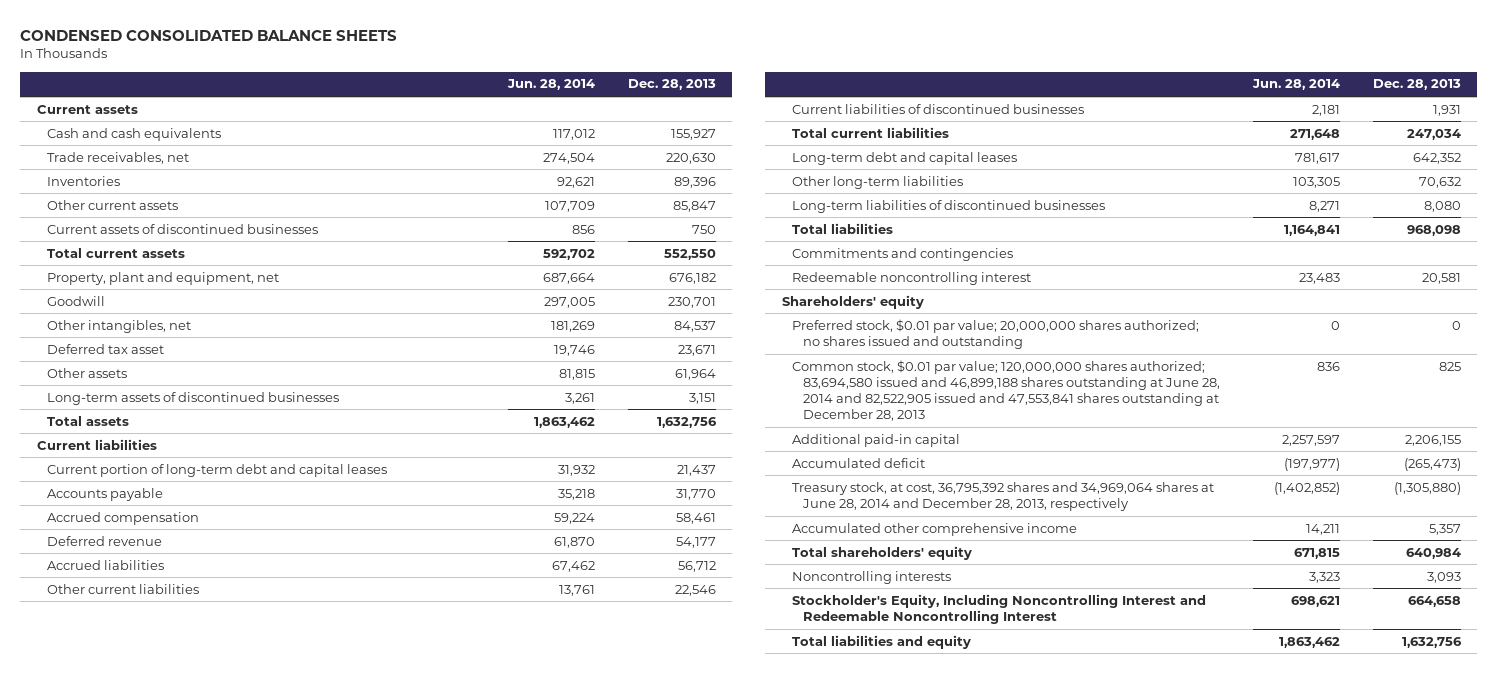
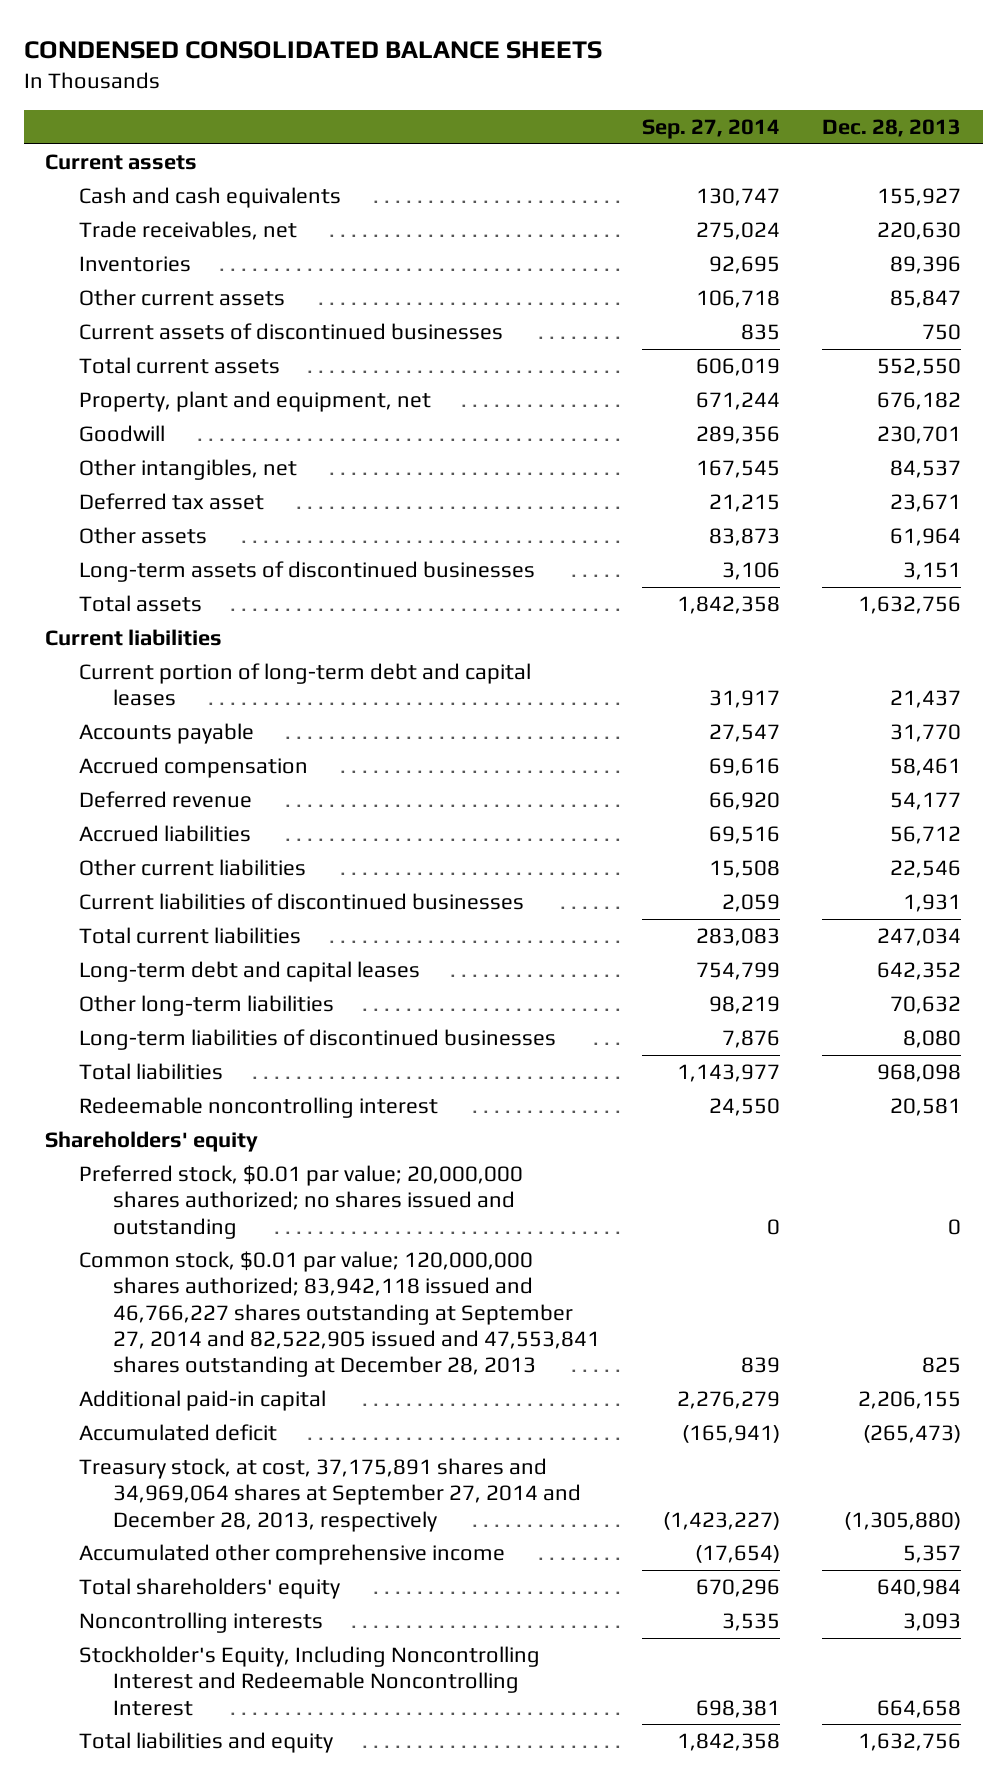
[506,79,595,91] Jun. 28, 2014 -> none
none -> [642,119,781,140] Sep. 27, 2014
[792,247,1014,261] Commitments and contingencies -> none
[792,359,1220,422] Common stock, $0.01 par value; 120,000,000 shares authorized; 83,694,580 issued and 46,899,188 shares outstanding at June 28, 2014 and 82,522,905 issued and 47,553,841 shares outstanding at December 28, 2013 -> [79,1251,601,1377] Common stock, $0.01 par value; 120,000,000 shares authorized; 83,942,118 issued and 46,766,227 shares outstanding at September 27, 2014 and 82,522,905 issued and 47,553,841 shares outstanding at December 28, 2013
[792,481,1215,512] Treasury stock, at cost, 36,795,392 shares and 34,969,064 shares at June 28, 2014 and December 28, 2013, respectively -> [79,1458,582,1532] Treasury stock, at cost, 37,175,891 shares and 34,969,064 shares at September 27, 2014 and December 28, 2013, respectively

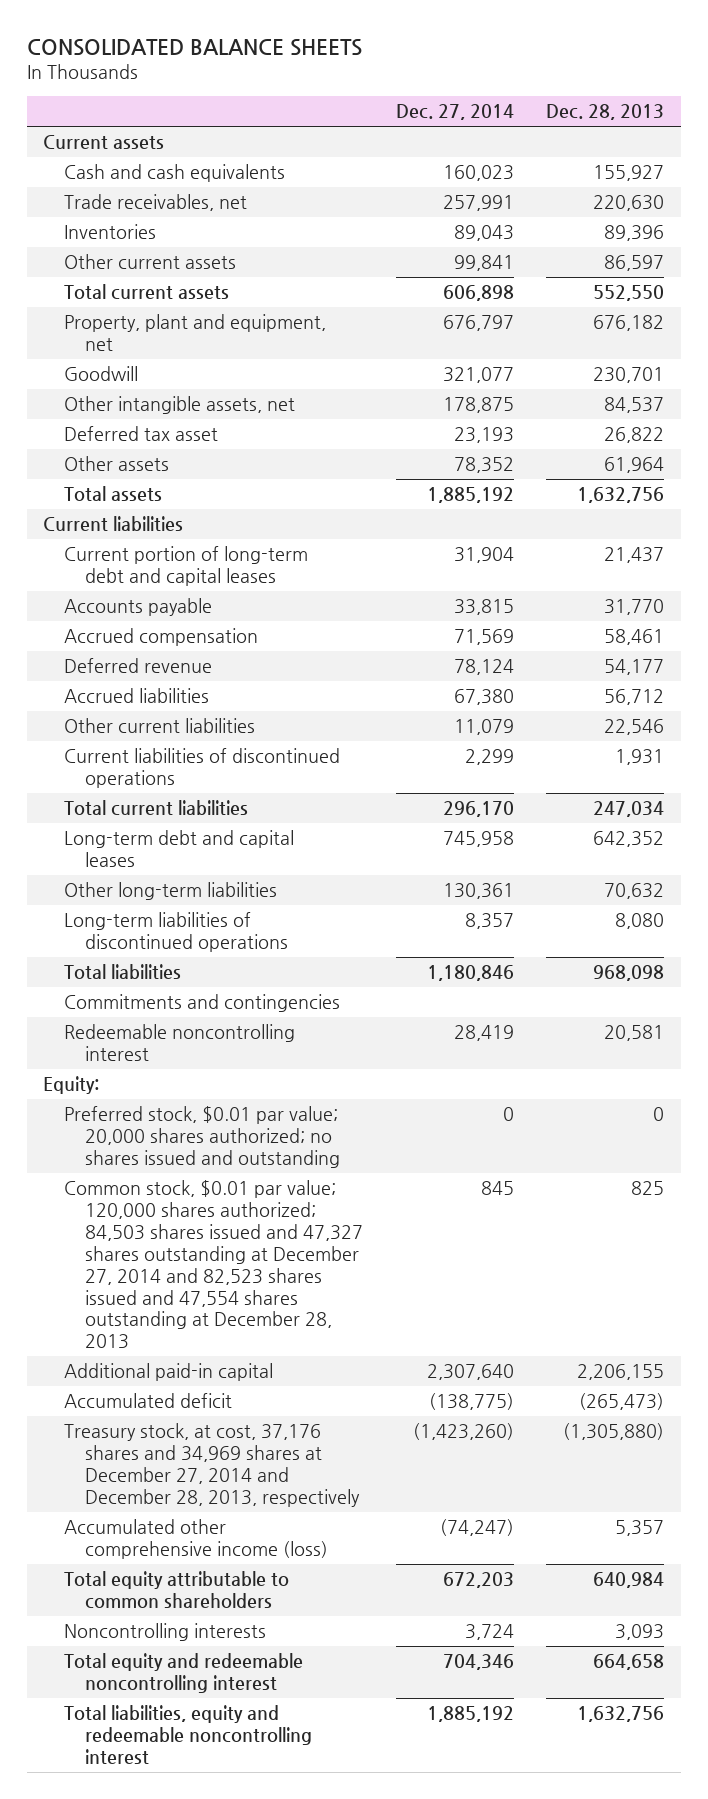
[24,41,603,60] CONDENSED CONSOLIDATED BALANCE SHEETS -> [26,39,362,57] CONSOLIDATED BALANCE SHEETS
[642,119,781,140] Sep. 27, 2014 -> none
none -> [395,104,514,121] Dec. 27, 2014
[79,323,504,341] Current assets of discontinued businesses -> none
[890,290,962,309] 85,847 -> [604,255,665,272] 86,597
[79,459,298,481] Other intangibles, net -> [63,396,295,415] Other intangible assets, net
[890,494,962,513] 23,671 -> [604,427,665,444] 26,822
[79,561,536,583] Long-term assets of discontinued businesses -> none
[79,893,525,911] Current liabilities of discontinued businesses -> [63,748,340,789] Current liabilities of discontinued operations
[79,1029,557,1051] Long-term liabilities of discontinued businesses -> [63,912,288,953] Long-term liabilities of discontinued operations
none -> [63,994,340,1013] Commitments and contingencies
[45,1131,259,1153] Shareholders' equity -> [43,1076,100,1095] Equity:
[79,1165,524,1239] Preferred stock, $0.01 par value; 20,000,000 shares authorized; no shares issued and outstanding -> [63,1106,340,1169] Preferred stock, $0.01 par value; 20,000 shares authorized; no shares issued and outstanding
[79,1251,601,1377] Common stock, $0.01 par value; 120,000,000 shares authorized; 83,942,118 issued and 46,766,227 shares outstanding at September 27, 2014 and 82,522,905 issued and 47,553,841 shares outstanding at December 28, 2013 -> [63,1180,363,1350] Common stock, $0.01 par value; 120,000 shares authorized; 84,503 shares issued and 47,327 shares outstanding at December 27, 2014 and 82,523 shares issued and 47,554 shares outstanding at December 28, 2013
[79,1458,582,1532] Treasury stock, at cost, 37,175,891 shares and 34,969,064 shares at September 27, 2014 and December 28, 2013, respectively -> [63,1423,360,1507] Treasury stock, at cost, 37,176 shares and 34,969 shares at December 27, 2014 and December 28, 2013, respectively
[79,1544,506,1566] Accumulated other comprehensive income -> [63,1519,328,1560] Accumulated other comprehensive income (loss)
[79,1578,341,1600] Total shareholders' equity -> [63,1571,289,1610] Total equity attributable to common shareholders
[79,1646,541,1716] Stockholder's Equity, Including Noncontrolling Interest and Redeemable Noncontrolling Interest -> [63,1653,303,1694] Total equity and redeemable noncontrolling interest
[79,1732,334,1754] Total liabilities and equity -> [63,1705,312,1765] Total liabilities, equity and redeemable noncontrolling interest

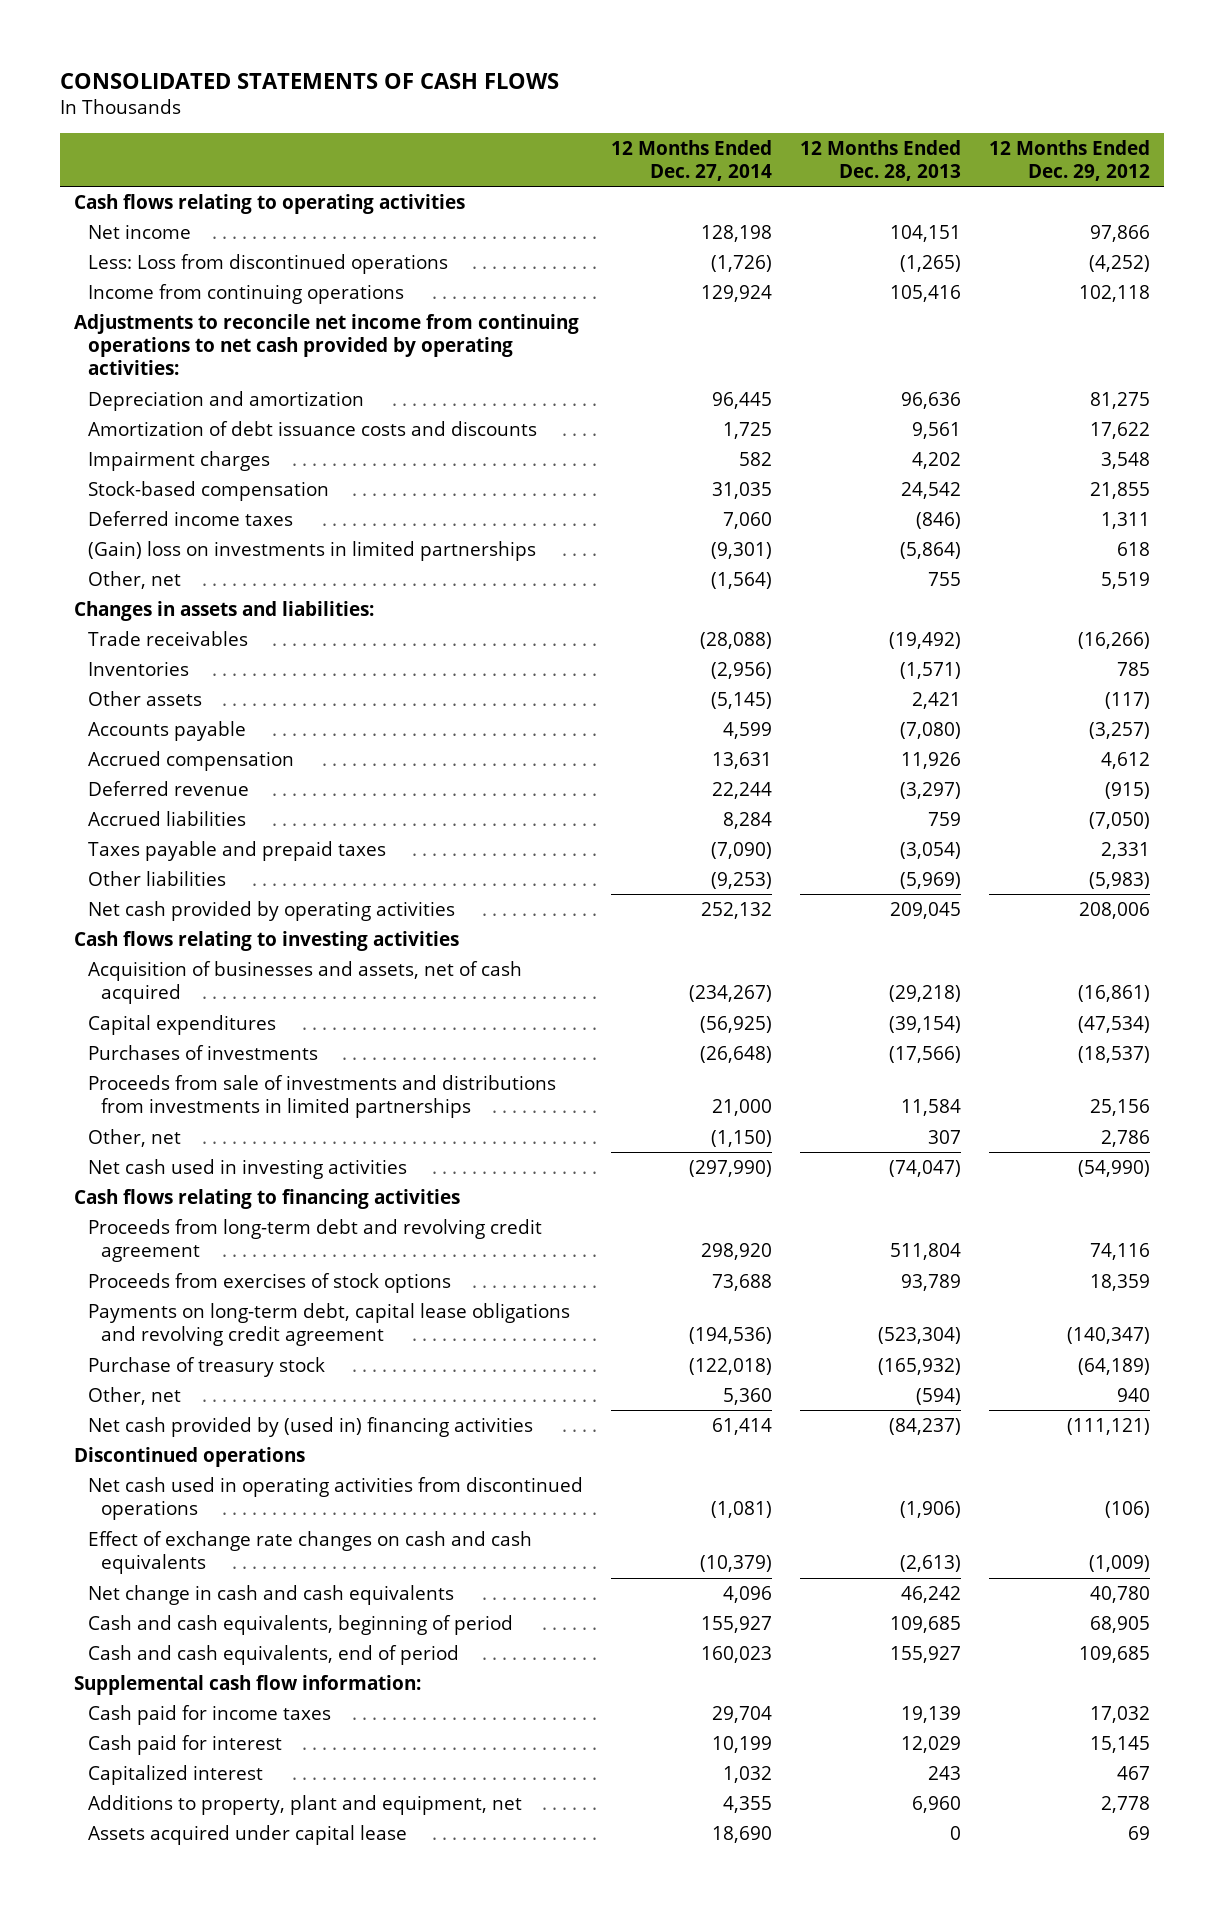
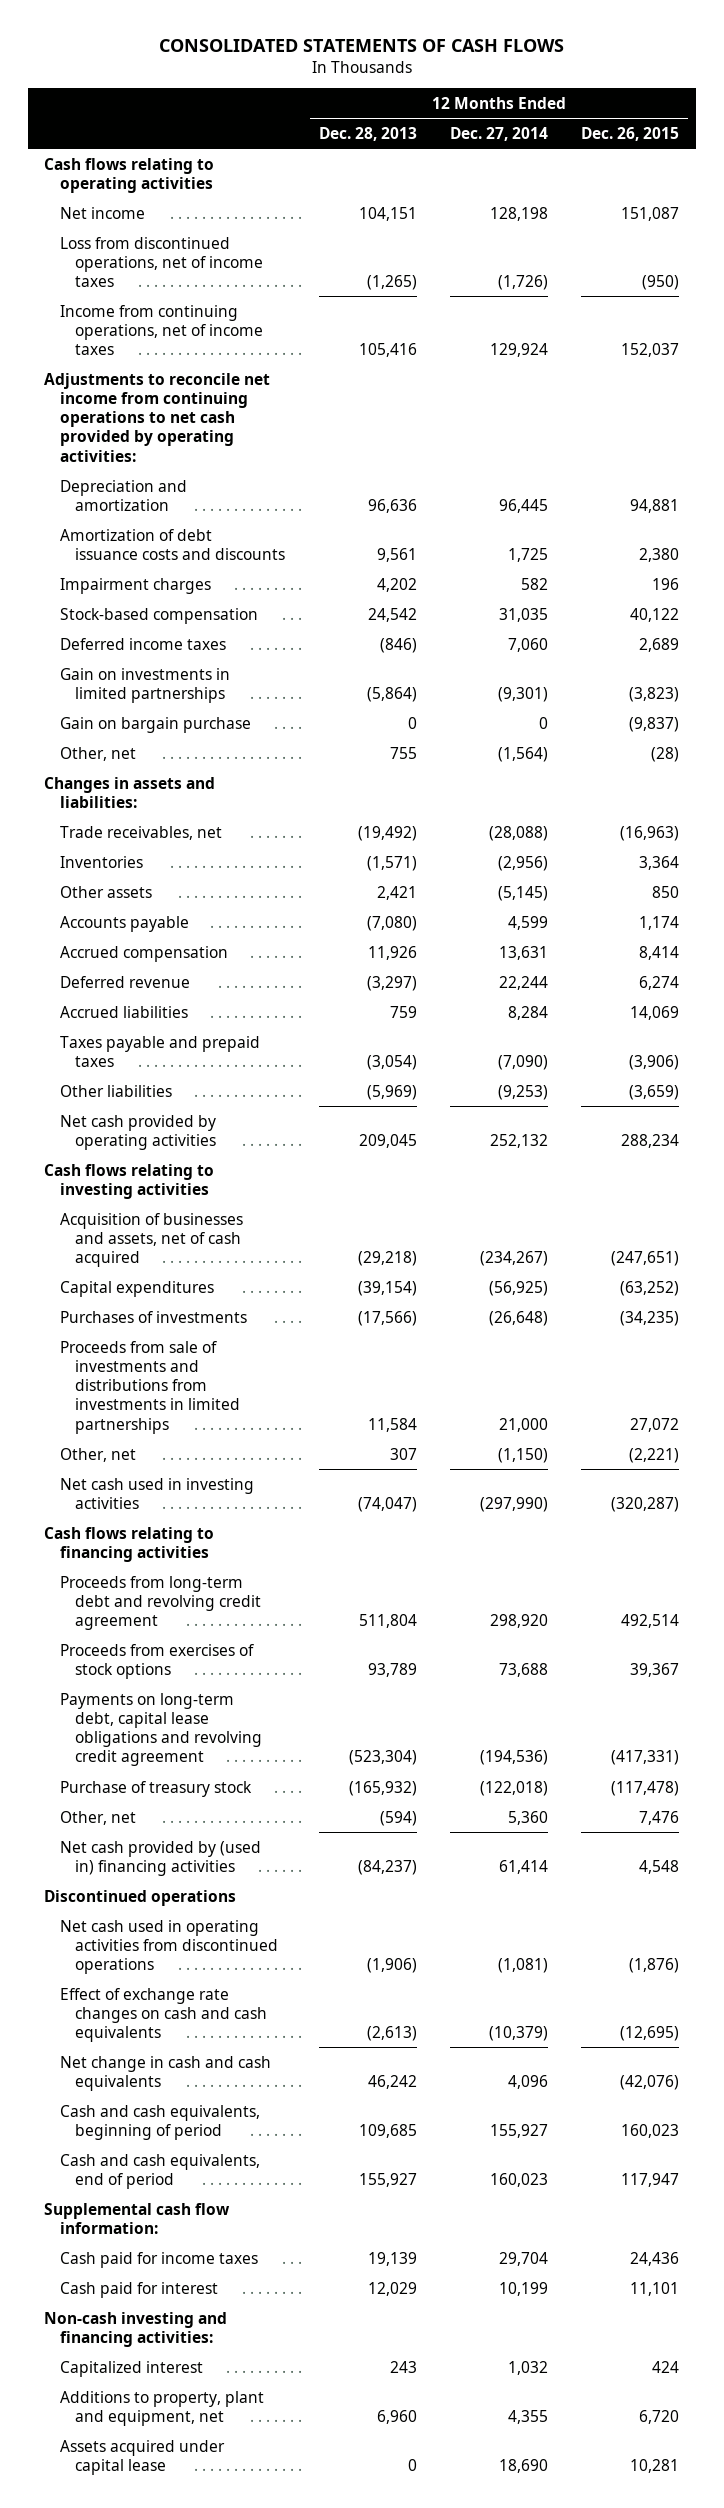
[989,139,1151,181] 12 Months Ended Dec. 29, 2012 -> none
none -> [581,126,680,141] Dec. 26, 2015
[87,253,448,274] Less: Loss from discontinued operations -> [59,236,264,288] Loss from discontinued operations, net of income taxes
[87,283,404,304] Income from continuing operations -> [59,304,264,356] Income from continuing operations, net of income taxes
[87,540,536,561] (Gain) loss on investments in limited partnerships -> [59,667,230,703] Gain on investments in limited partnerships
none -> [59,716,251,733] Gain on bargain purchase
[87,630,248,646] Trade receivables -> [59,825,222,840] Trade receivables, net
none -> [44,2311,228,2347] Non-cash investing and financing activities:

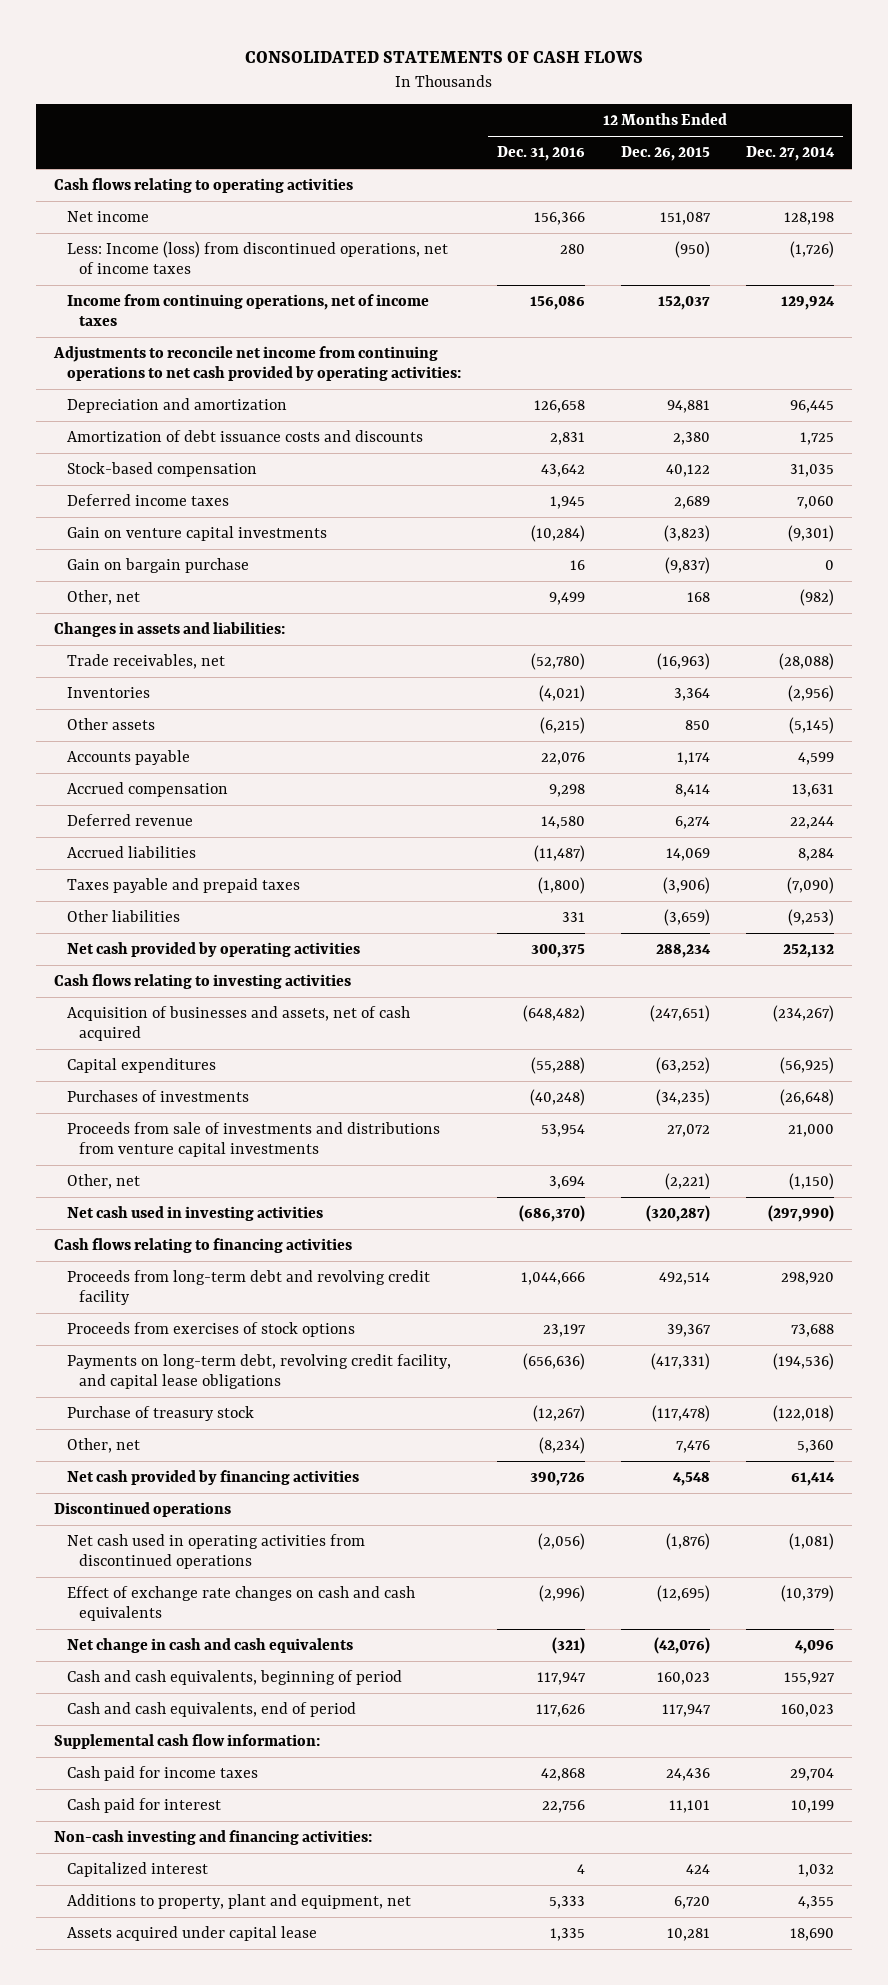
[318,126,417,141] Dec. 28, 2013 -> none
none -> [496,146,585,162] Dec. 31, 2016
[59,236,264,288] Loss from discontinued operations, net of income taxes -> [66,240,448,275] Less: Income (loss) from discontinued operations, net of income taxes
[59,577,211,594] Impairment charges -> none
[59,667,230,703] Gain on investments in limited partnerships -> [66,525,327,541] Gain on venture capital investments
[498,746,549,762] (1,564) -> [800,588,835,606] (982)
[651,746,680,762] (28) -> [686,591,710,602] 168
[59,1340,241,1434] Proceeds from sale of investments and distributions from investments in limited partnerships -> [66,1121,440,1158] Proceeds from sale of investments and distributions from venture capital investments
[59,1575,262,1631] Proceeds from long-term debt and revolving credit agreement -> [66,1269,430,1306] Proceeds from long-term debt and revolving credit facility
[59,1692,263,1767] Payments on long-term debt, capital lease obligations and revolving credit agreement -> [66,1353,451,1390] Payments on long-term debt, revolving credit facility, and capital lease obligations
[59,1840,261,1876] Net cash provided by (used in) financing activities -> [66,1469,359,1485] Net cash provided by financing activities

